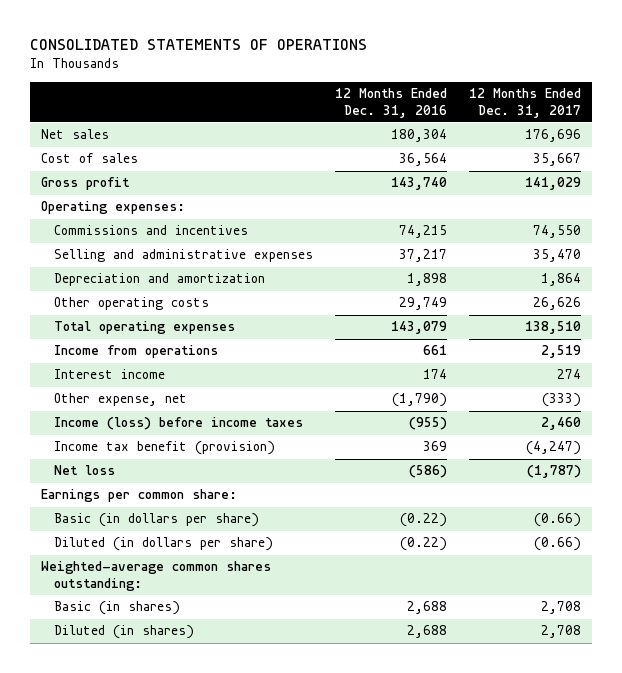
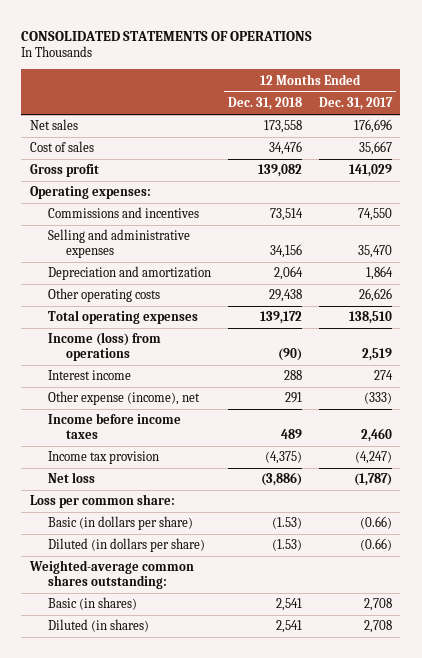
[335,88,448,118] 12 Months Ended Dec. 31, 2016 -> none
none -> [227,97,302,111] Dec. 31, 2018
[54,345,219,359] Income from operations -> [48,332,162,361] Income (loss) from operations
[54,393,188,407] Other expense, net -> [48,391,201,406] Other expense (income), net
[54,417,304,431] Income (loss) before income taxes -> [48,413,182,439] Income before income taxes
[54,441,276,456] Income tax benefit (provision) -> [48,451,160,465] Income tax provision
[40,489,237,503] Earnings per common share: -> [29,494,175,509] Loss per common share:

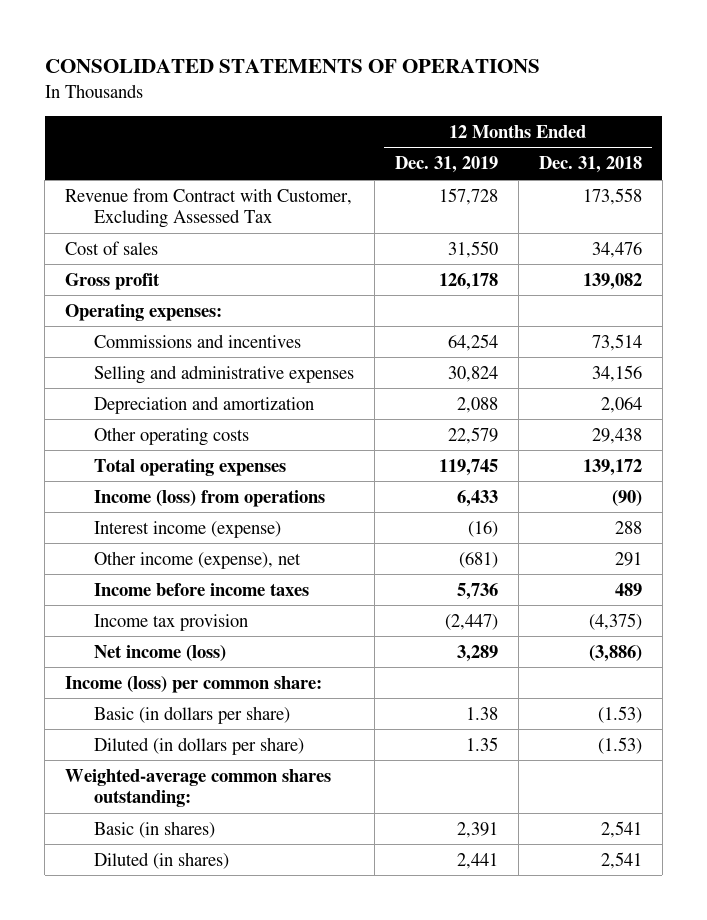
[318,97,393,111] Dec. 31, 2017 -> none
none -> [394,156,498,174] Dec. 31, 2019
[29,119,78,131] Net sales -> [65,187,353,229] Revenue from Contract with Customer, Excluding Assessed Tax
[48,370,132,381] Interest income -> [93,520,281,538] Interest income (expense)
[48,391,201,406] Other expense (income), net -> [93,550,301,569] Other income (expense), net
[48,472,96,484] Net loss -> [93,644,226,661] Net income (loss)
[29,494,175,509] Loss per common share: -> [65,675,323,693] Income (loss) per common share:

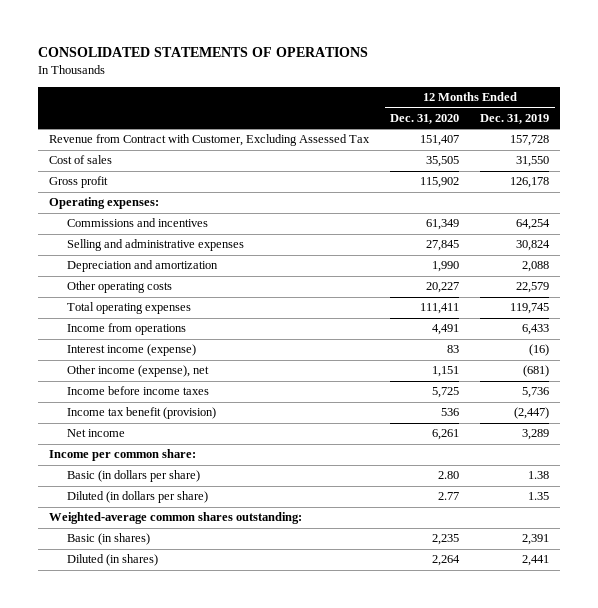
[538,156,642,174] Dec. 31, 2018 -> none
none -> [390,113,460,124] Dec. 31, 2020
[93,489,325,507] Income (loss) from operations -> [67,323,187,336] Income from operations
[93,613,248,631] Income tax provision -> [67,407,217,420] Income tax benefit (provision)
[93,644,226,661] Net income (loss) -> [67,429,126,438] Net income
[65,675,323,693] Income (loss) per common share: -> [48,449,196,462] Income per common share:

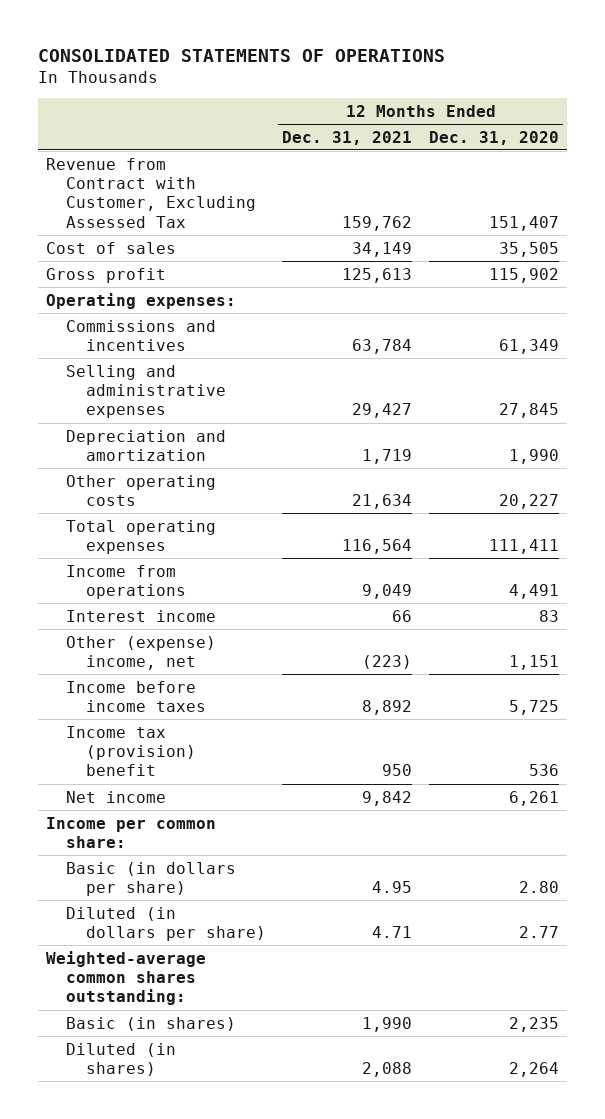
[480,113,550,124] Dec. 31, 2019 -> none
none -> [282,130,413,145] Dec. 31, 2021
[67,344,197,357] Interest income (expense) -> [66,609,217,622] Interest income
[67,365,210,378] Other income (expense), net -> [66,635,217,670] Other (expense) income, net
[67,407,217,420] Income tax benefit (provision) -> [66,725,197,777] Income tax (provision) benefit

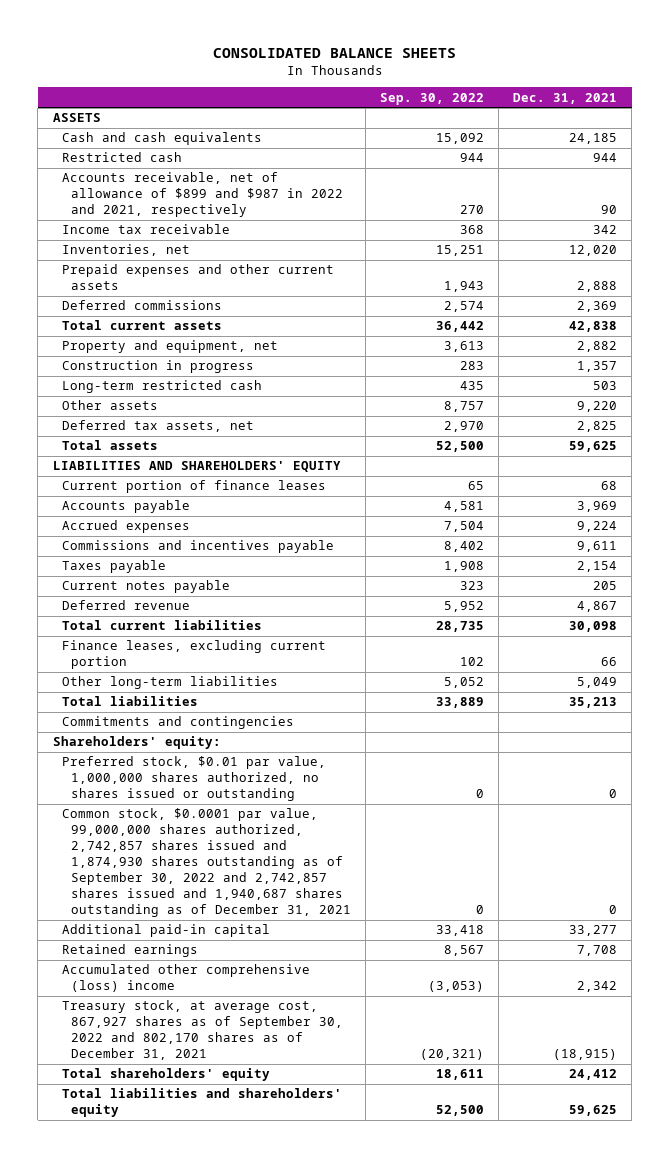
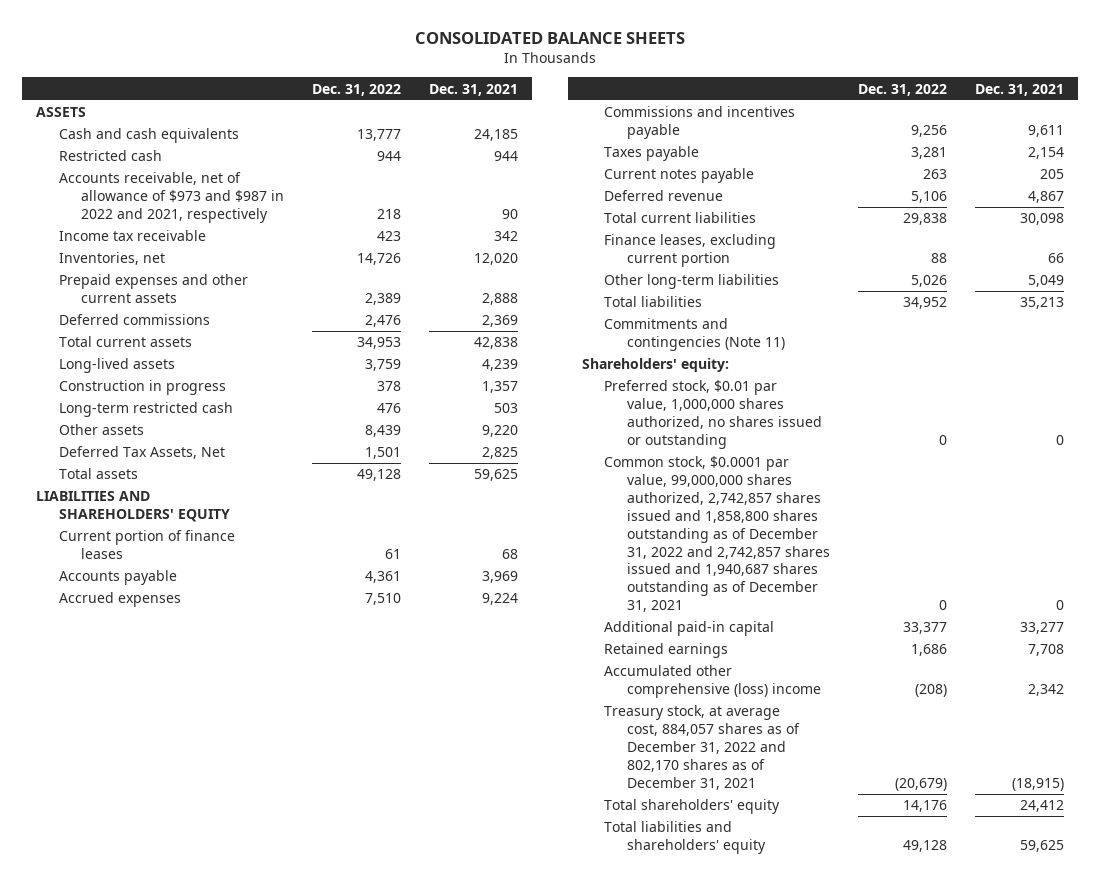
[379,92,484,105] Sep. 30, 2022 -> none
none -> [312,83,402,96] Dec. 31, 2022
[61,172,343,218] Accounts receivable, net of allowance of $899 and $987 in 2022 and 2021, respectively -> [58,172,285,223] Accounts receivable, net of allowance of $973 and $987 in 2022 and 2021, respectively
[61,340,278,354] Property and equipment, net -> none
none -> [58,358,175,374] Long-lived assets
[61,420,254,433] Deferred tax assets, net -> [58,446,225,460] Deferred Tax Assets, Net
[61,716,294,730] Commitments and contingencies -> [604,318,785,352] Commitments and contingencies (Note 11)
[61,808,351,918] Common stock, $0.0001 par value, 99,000,000 shares authorized, 2,742,857 shares issued and 1,874,930 shares outstanding as of September 30, 2022 and 2,742,857 shares issued and 1,940,687 shares outstanding as of December 31, 2021 -> [604,456,830,613] Common stock, $0.0001 par value, 99,000,000 shares authorized, 2,742,857 shares issued and 1,858,800 shares outstanding as of December 31, 2022 and 2,742,857 shares issued and 1,940,687 shares outstanding as of December 31, 2021
[61,1000,343,1061] Treasury stock, at average cost, 867,927 shares as of September 30, 2022 and 802,170 shares as of December 31, 2021 -> [604,705,800,790] Treasury stock, at average cost, 884,057 shares as of December 31, 2022 and 802,170 shares as of December 31, 2021

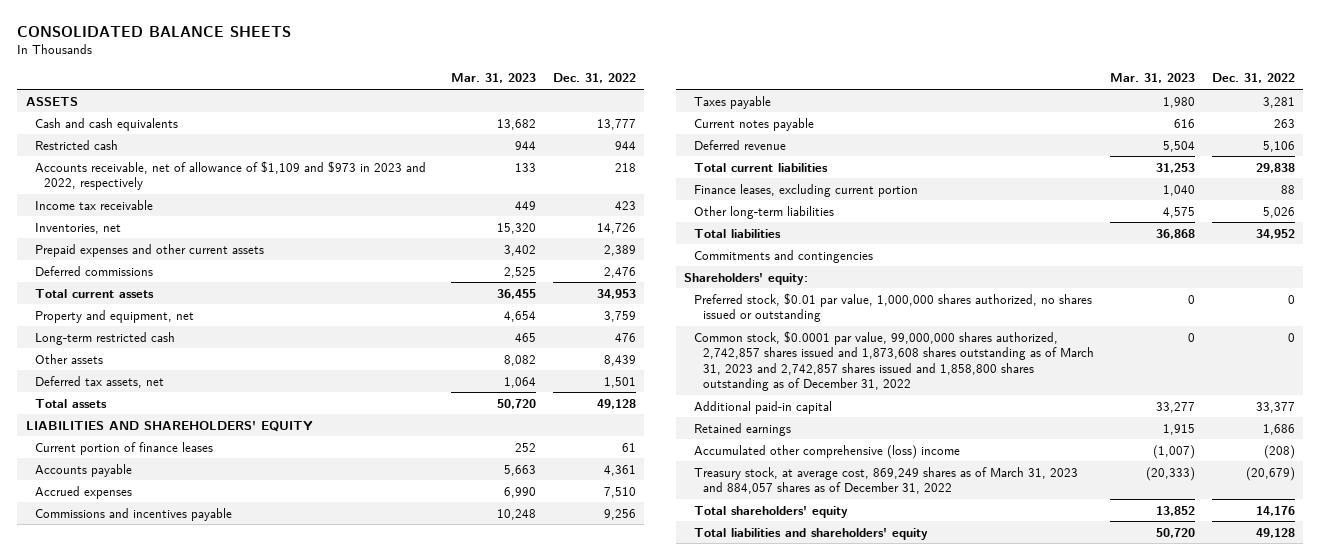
[429,83,519,96] Dec. 31, 2021 -> none
none -> [451,73,537,84] Mar. 31, 2023
[58,172,285,223] Accounts receivable, net of allowance of $973 and $987 in 2022 and 2021, respectively -> [34,160,426,191] Accounts receivable, net of allowance of $1,109 and $973 in 2023 and 2022, respectively
[58,380,226,396] Construction in progress -> none
[58,358,175,374] Long-lived assets -> [34,309,194,323] Property and equipment, net
[58,446,225,460] Deferred Tax Assets, Net -> [34,375,164,388] Deferred tax assets, net
[604,318,785,352] Commitments and contingencies (Note 11) -> [693,249,873,263] Commitments and contingencies
[604,456,830,613] Common stock, $0.0001 par value, 99,000,000 shares authorized, 2,742,857 shares issued and 1,858,800 shares outstanding as of December 31, 2022 and 2,742,857 shares issued and 1,940,687 shares outstanding as of December 31, 2021 -> [693,330,1094,392] Common stock, $0.0001 par value, 99,000,000 shares authorized, 2,742,857 shares issued and 1,873,608 shares outstanding as of March 31, 2023 and 2,742,857 shares issued and 1,858,800 shares outstanding as of December 31, 2022
[604,705,800,790] Treasury stock, at average cost, 884,057 shares as of December 31, 2022 and 802,170 shares as of December 31, 2021 -> [693,466,1078,495] Treasury stock, at average cost, 869,249 shares as of March 31, 2023 and 884,057 shares as of December 31, 2022

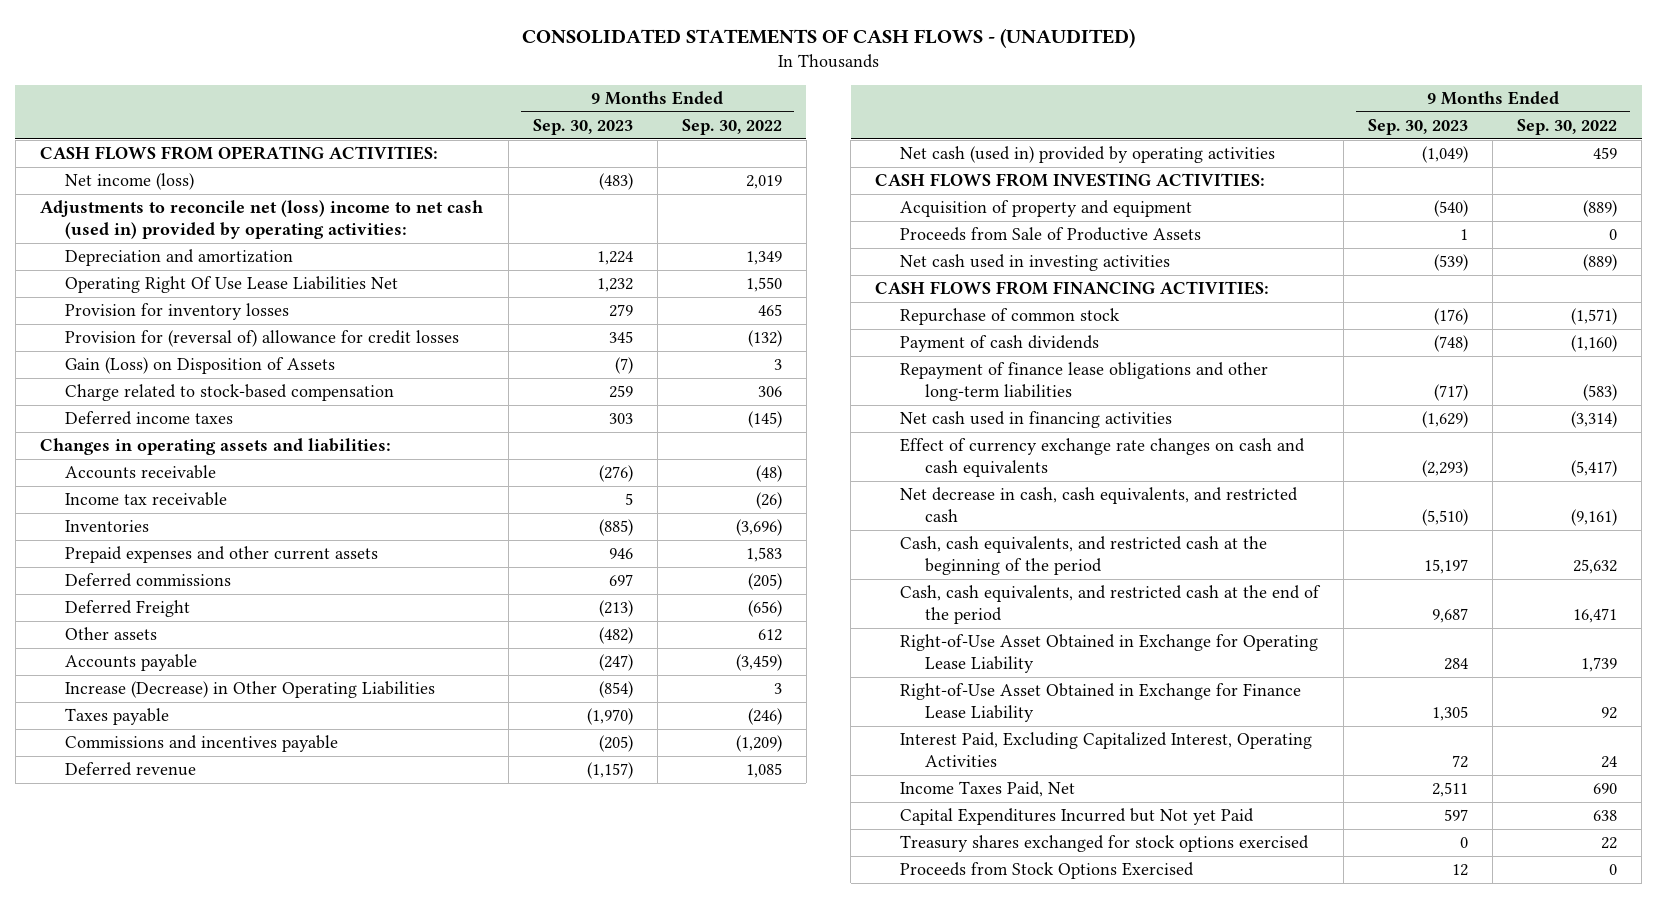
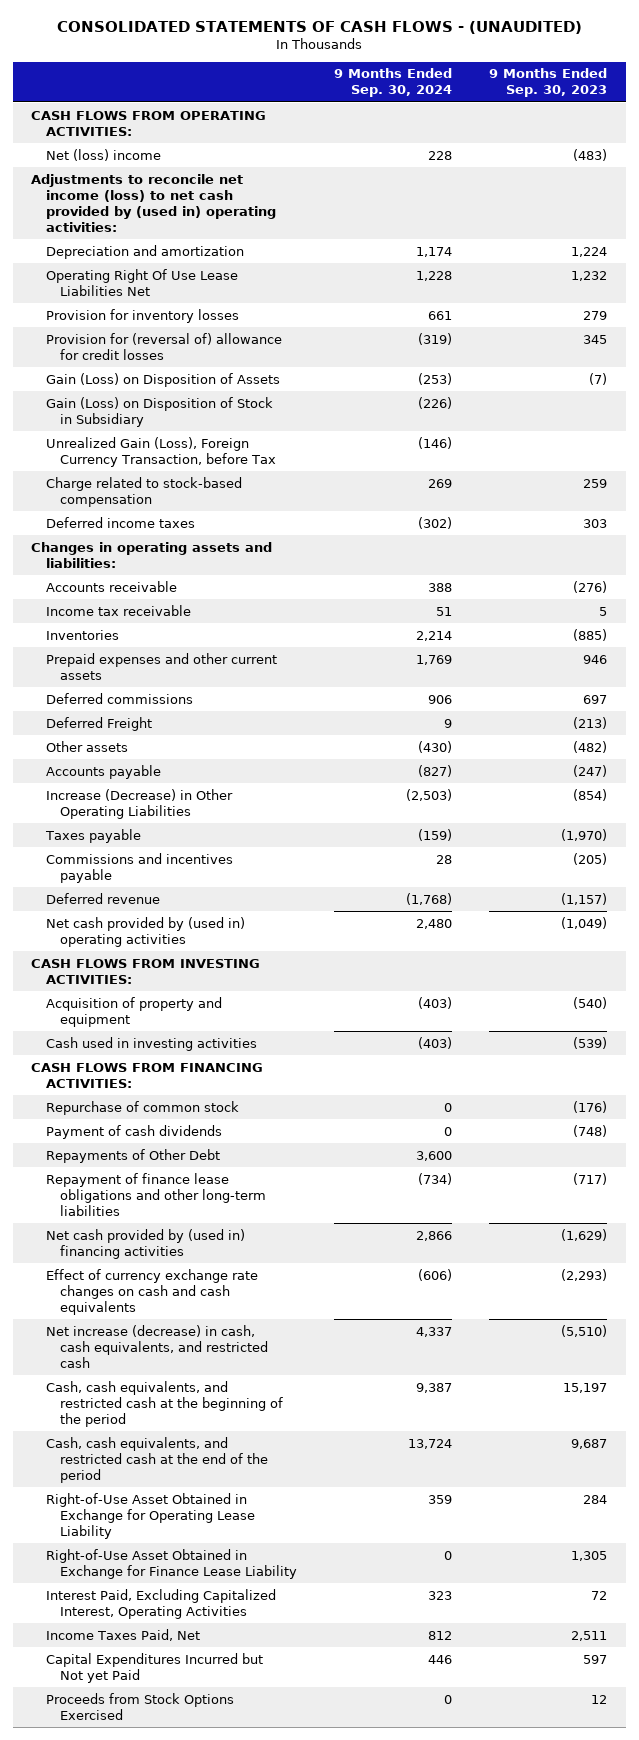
[681,118,782,135] Sep. 30, 2022 -> none
none -> [333,68,452,98] 9 Months Ended Sep. 30, 2024
[64,173,194,191] Net income (loss) -> [45,148,161,161] Net (loss) income
[39,200,483,240] Adjustments to reconcile net (loss) income to net cash (used in) provided by operating activities: -> [31,173,276,232] Adjustments to reconcile net income (loss) to net cash provided by (used in) operating activities:
none -> [45,396,273,427] Gain (Loss) on Disposition of Stock in Subsidiary
none -> [45,436,276,467] Unrealized Gain (Loss), Foreign Currency Transaction, before Tax
[900,146,1276,164] Net cash (used in) provided by operating activities -> [45,916,245,947] Net cash provided by (used in) operating activities
[900,227,1202,242] Proceeds from Sale of Productive Assets -> none
[900,254,1171,272] Net cash used in investing activities -> [45,1036,257,1051] Cash used in investing activities
none -> [45,1148,220,1163] Repayments of Other Debt
[900,411,1173,429] Net cash used in financing activities -> [45,1228,245,1259] Net cash provided by (used in) financing activities
[900,487,1299,523] Net decrease in cash, cash equivalents, and restricted cash -> [45,1324,268,1368] Net increase (decrease) in cash, cash equivalents, and restricted cash
[900,835,1310,853] Treasury shares exchanged for stock options exercised -> none

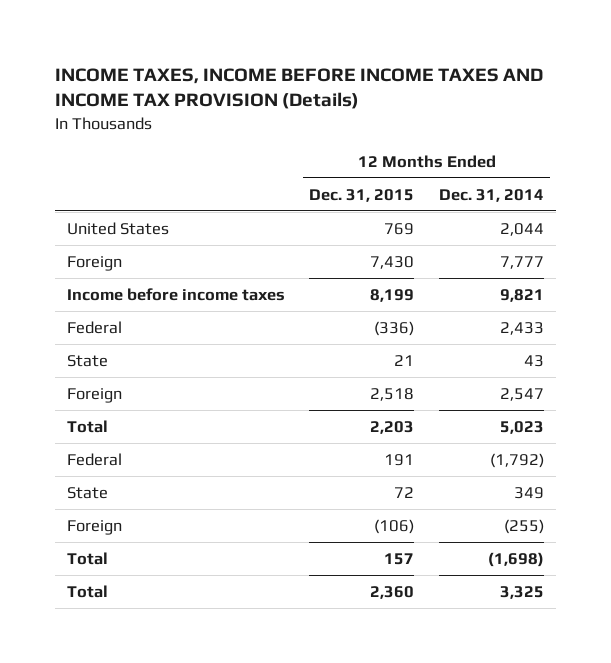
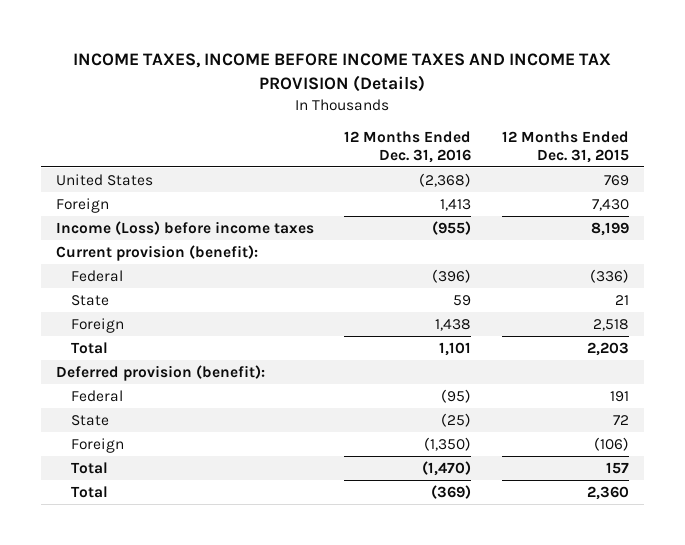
[438,188,544,202] Dec. 31, 2014 -> none
none -> [344,130,472,164] 12 Months Ended Dec. 31, 2016
[67,287,286,301] Income before income taxes -> [56,220,315,235] Income (Loss) before income taxes
none -> [56,244,259,261] Current provision (benefit):
none -> [56,364,266,381] Deferred provision (benefit):

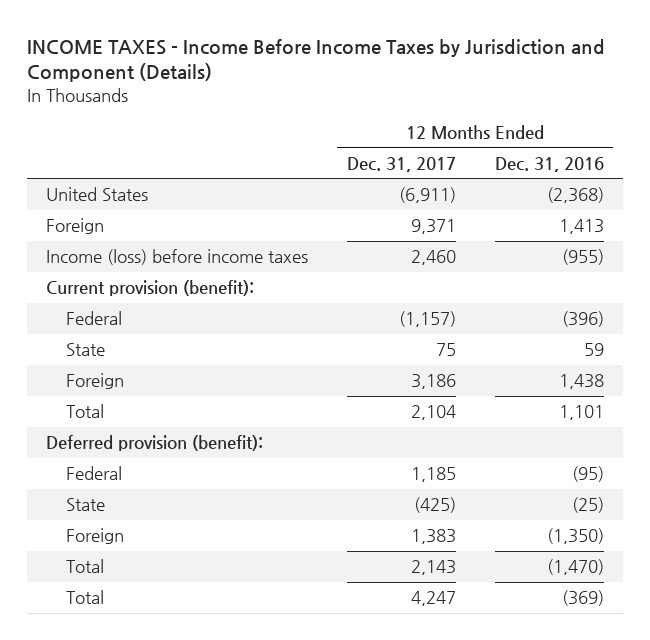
[73,52,612,92] INCOME TAXES, INCOME BEFORE INCOME TAXES AND INCOME TAX PROVISION (Details) -> [26,38,605,83] INCOME TAXES - Income Before Income Taxes by Jurisdiction and Component (Details)
[501,130,629,164] 12 Months Ended Dec. 31, 2015 -> none
none -> [346,156,456,172] Dec. 31, 2017
[56,220,315,235] Income (Loss) before income taxes -> [46,249,309,266] Income (loss) before income taxes

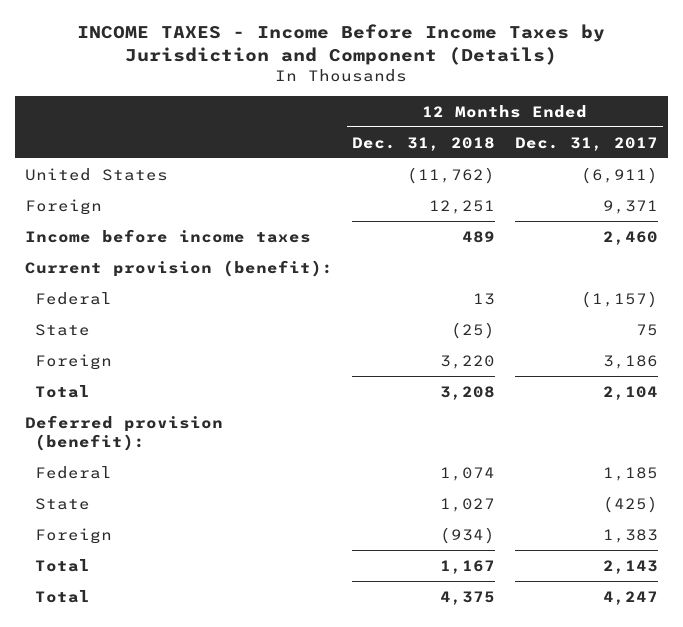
[494,156,604,172] Dec. 31, 2016 -> none
none -> [352,136,496,151] Dec. 31, 2018
[46,249,309,266] Income (loss) before income taxes -> [24,228,311,243] Income before income taxes

